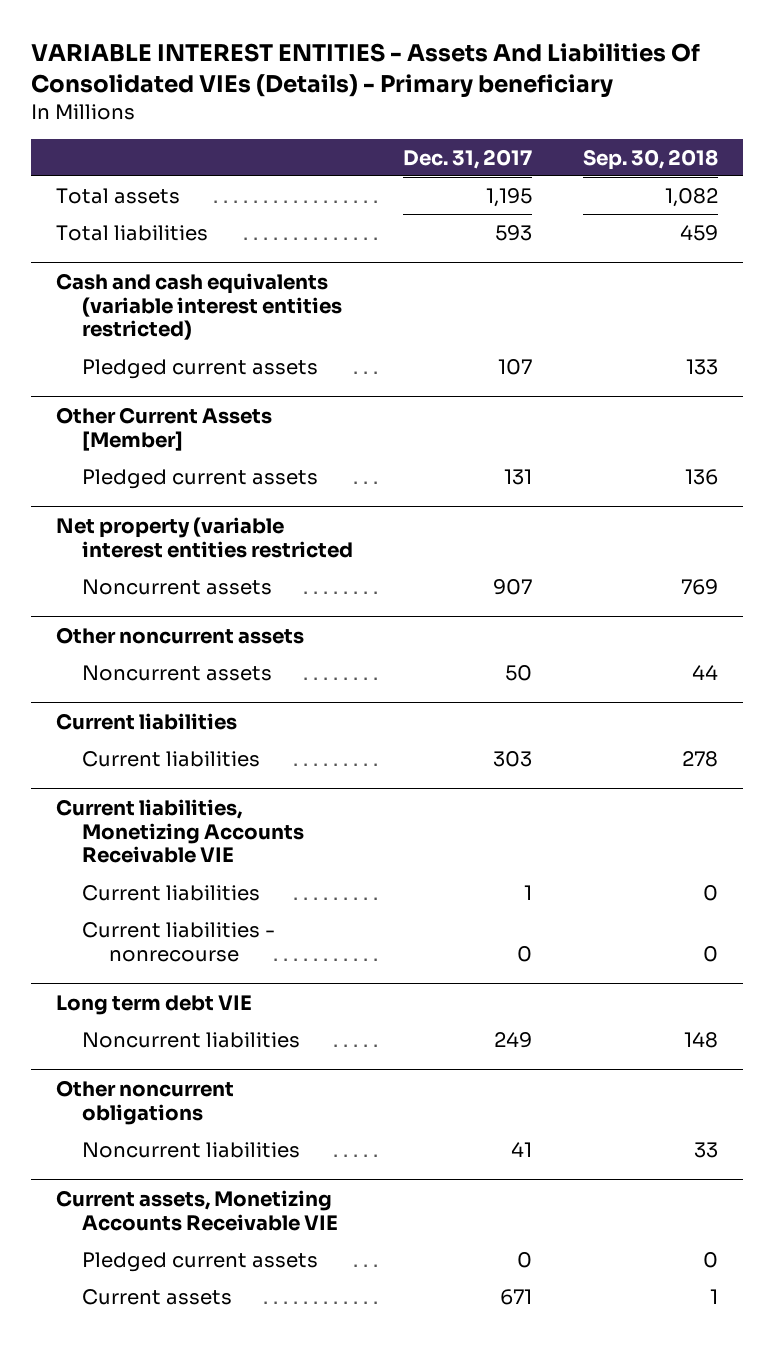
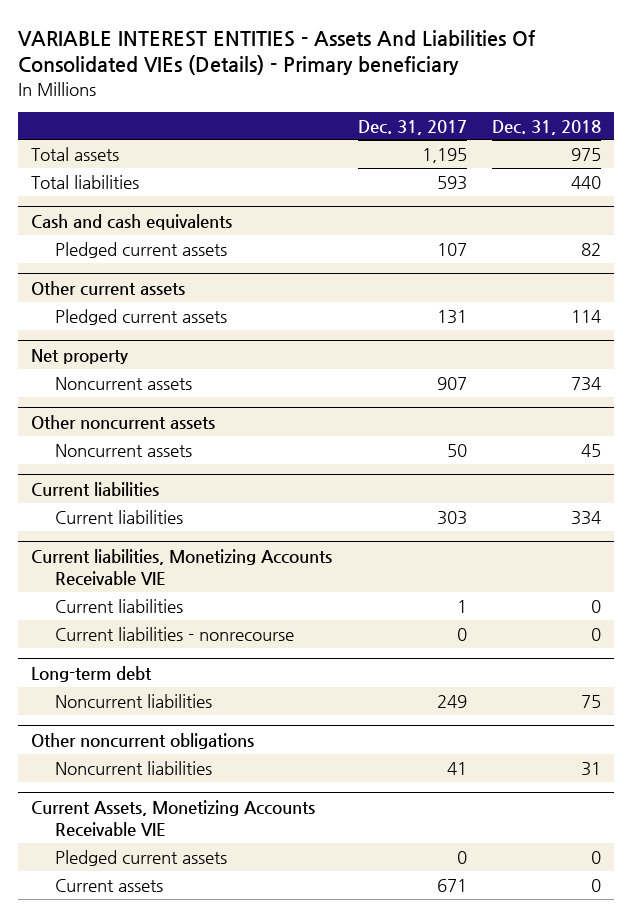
[582,148,718,170] Sep. 30, 2018 -> none
none -> [492,119,602,135] Dec. 31, 2018
[55,272,343,341] Cash and cash equivalents (variable interest entities restricted) -> [31,213,233,230] Cash and cash equivalents
[55,406,272,451] Other Current Assets [Member] -> [31,280,186,296] Other current assets
[55,516,354,558] Net property (variable interest entities restricted -> [31,348,129,364] Net property
[55,994,252,1015] Long term debt VIE -> [31,665,153,682] Long-term debt
[55,1189,339,1231] Current assets, Monetizing Accounts Receivable VIE -> [31,799,316,837] Current Assets, Monetizing Accounts Receivable VIE

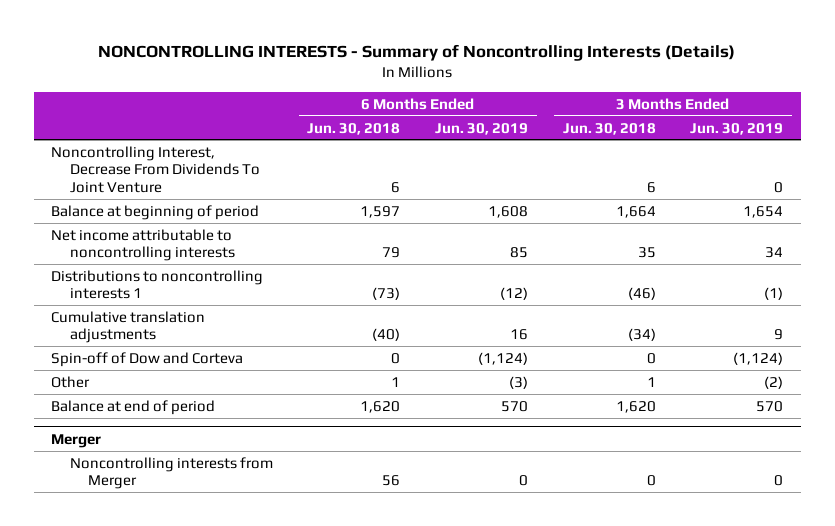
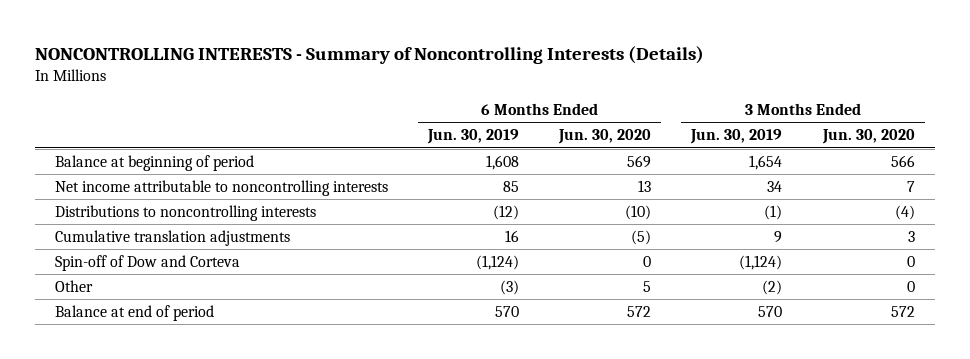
[307,122,401,135] Jun. 30, 2018 -> none
[562,122,656,135] Jun. 30, 2018 -> none
none -> [558,129,652,145] Jun. 30, 2020
none -> [821,129,915,145] Jun. 30, 2020
[51,145,260,194] Noncontrolling Interest, Decrease From Dividends To Joint Venture -> none
[51,269,264,300] Distributions to noncontrolling interests 1 -> [55,204,317,221] Distributions to noncontrolling interests
[51,433,102,448] Merger -> none
[69,456,273,490] Noncontrolling interests from Merger -> none

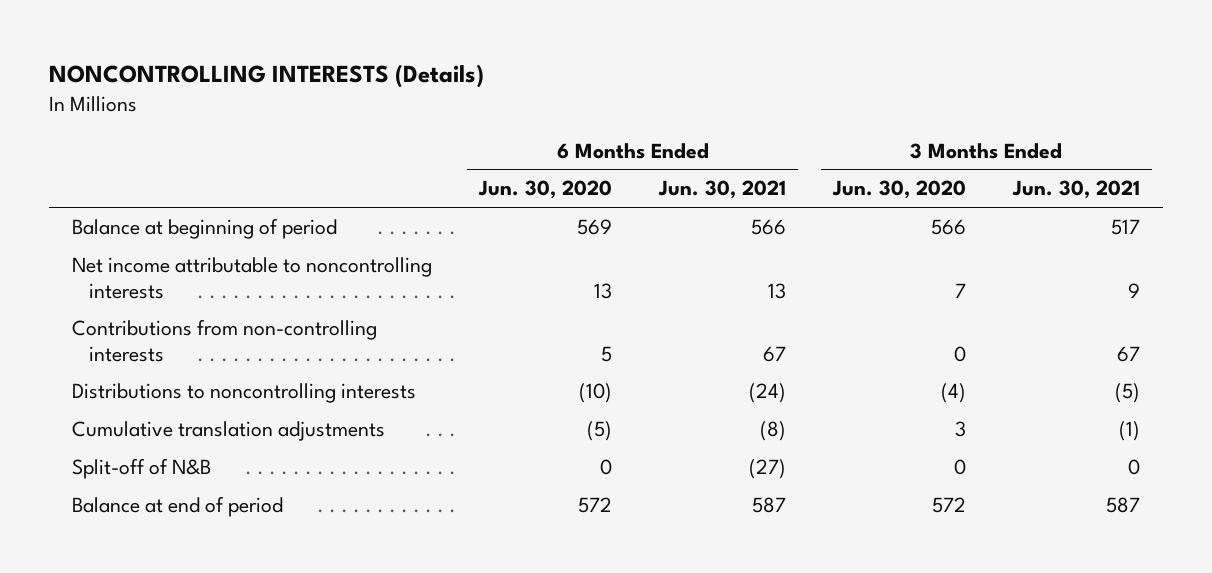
[35,45,705,64] NONCONTROLLING INTERESTS - Summary of Noncontrolling Interests (Details) -> [48,63,484,88] NONCONTROLLING INTERESTS (Details)
[427,129,520,145] Jun. 30, 2019 -> none
[690,129,783,145] Jun. 30, 2019 -> none
none -> [658,180,787,200] Jun. 30, 2021
none -> [1011,180,1140,200] Jun. 30, 2021
none -> [72,318,378,362] Contributions from non-controlling interests
[55,254,241,271] Spin-off of Dow and Corteva -> none
[55,279,94,292] Other -> none
none -> [72,457,212,479] Split-off of N&B

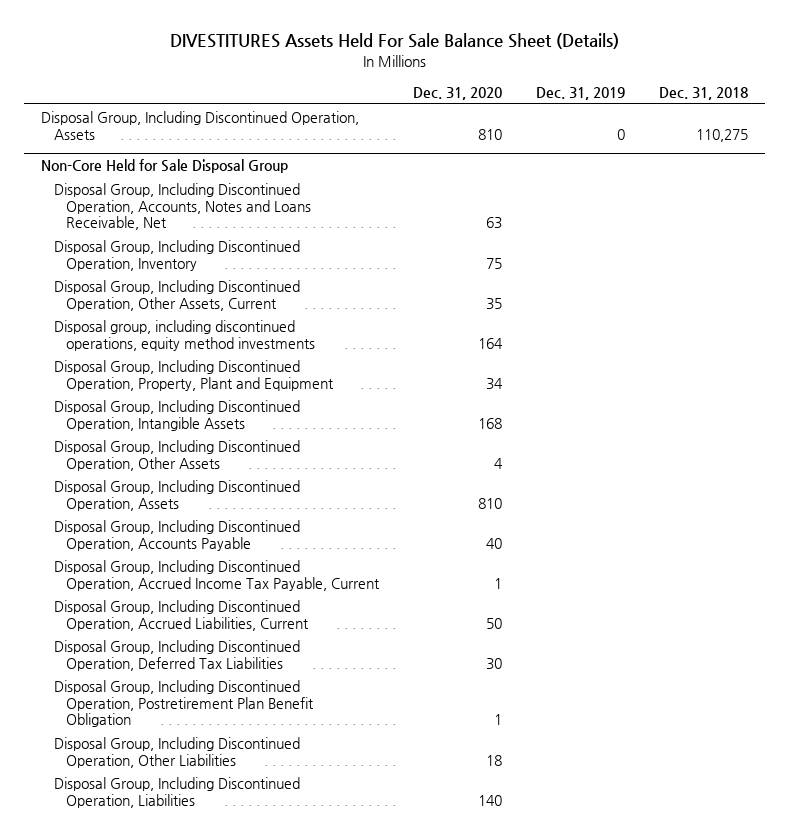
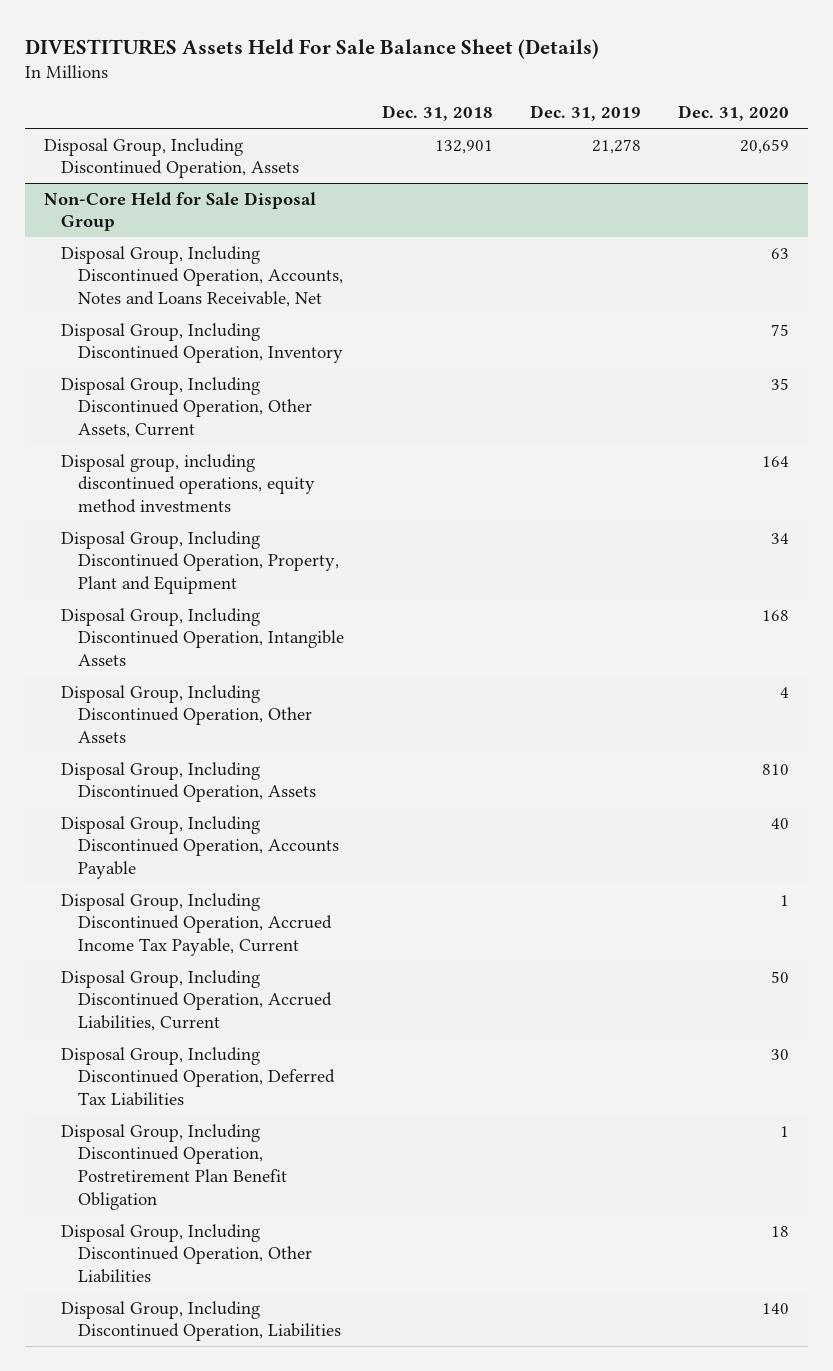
[478,128,503,140] 810 -> [740,138,790,154] 20,659
[617,128,626,140] 0 -> [591,138,641,154] 21,278
[696,128,749,142] 110,275 -> [434,139,493,154] 132,901

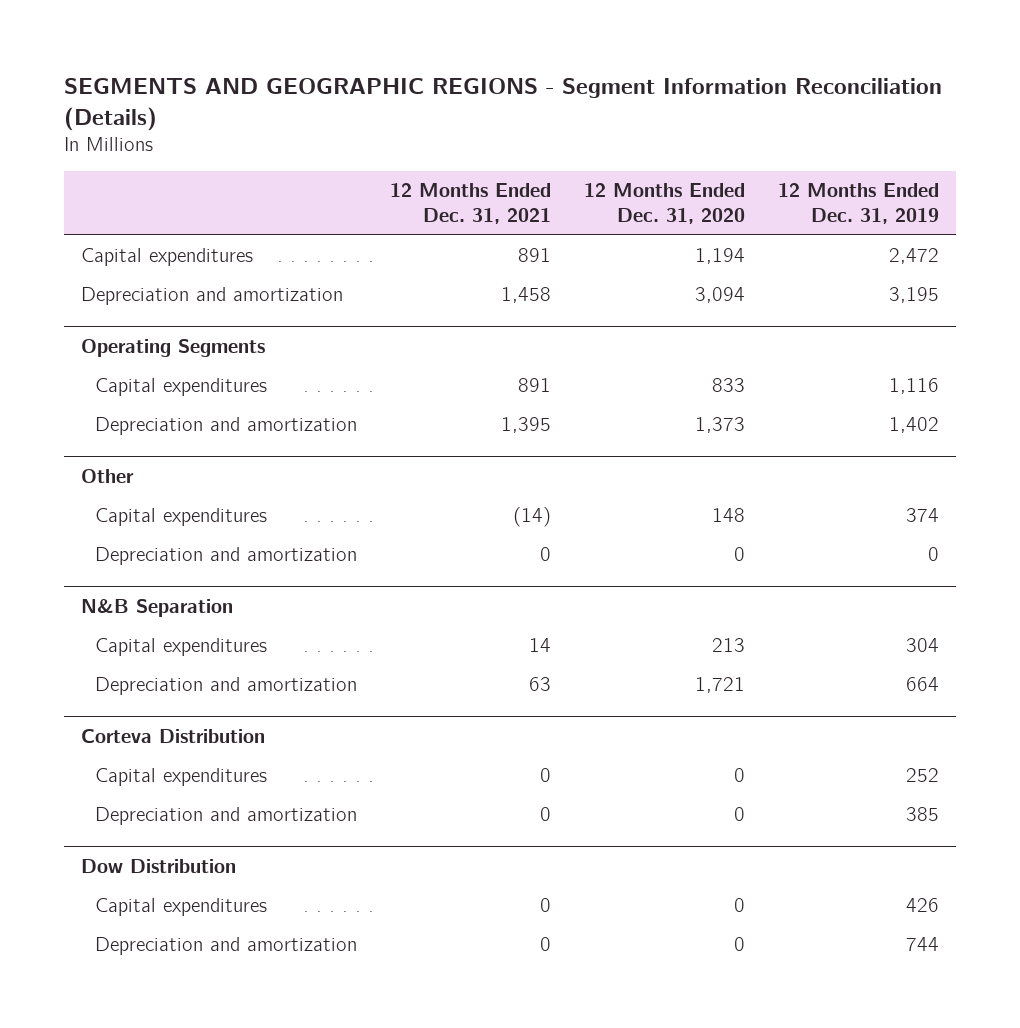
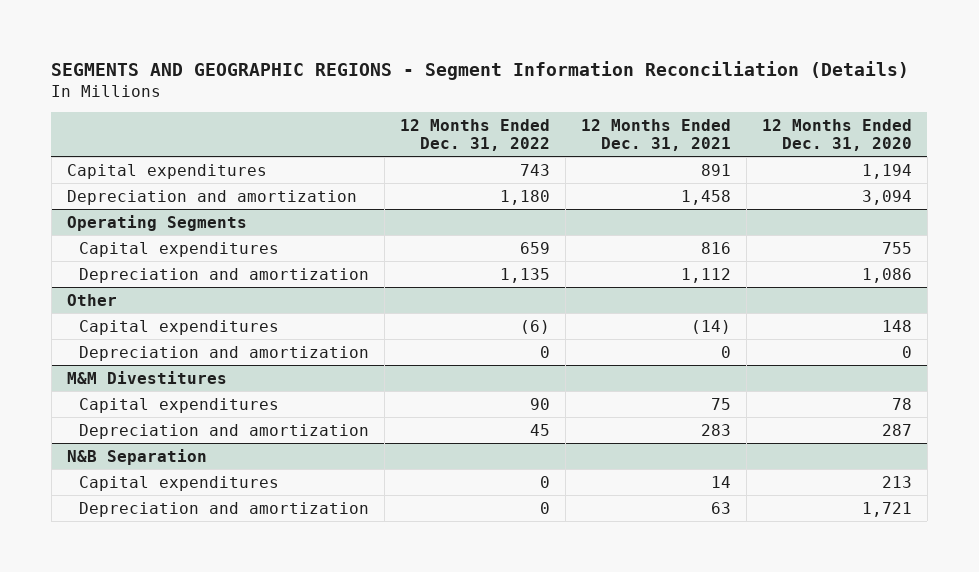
[778,182,940,224] 12 Months Ended Dec. 31, 2019 -> none
none -> [399,118,550,152] 12 Months Ended Dec. 31, 2022
[518,378,552,393] 891 -> [700,241,731,254] 816
[712,378,746,393] 833 -> [881,241,912,254] 755
[501,417,552,434] 1,395 -> [680,267,731,283] 1,112
[695,417,746,434] 1,373 -> [861,267,912,283] 1,086
none -> [66,370,227,384] M&M Divestitures
none -> [79,397,280,413] Capital expenditures
none -> [79,423,370,439] Depreciation and amortization
[80,728,265,743] Corteva Distribution -> none
[94,768,267,787] Capital expenditures -> none
[94,807,357,826] Depreciation and amortization -> none
[80,858,236,873] Dow Distribution -> none
[94,898,267,917] Capital expenditures -> none
[94,937,357,956] Depreciation and amortization -> none

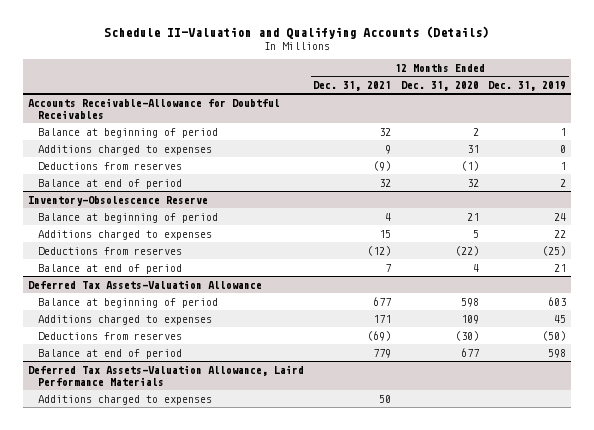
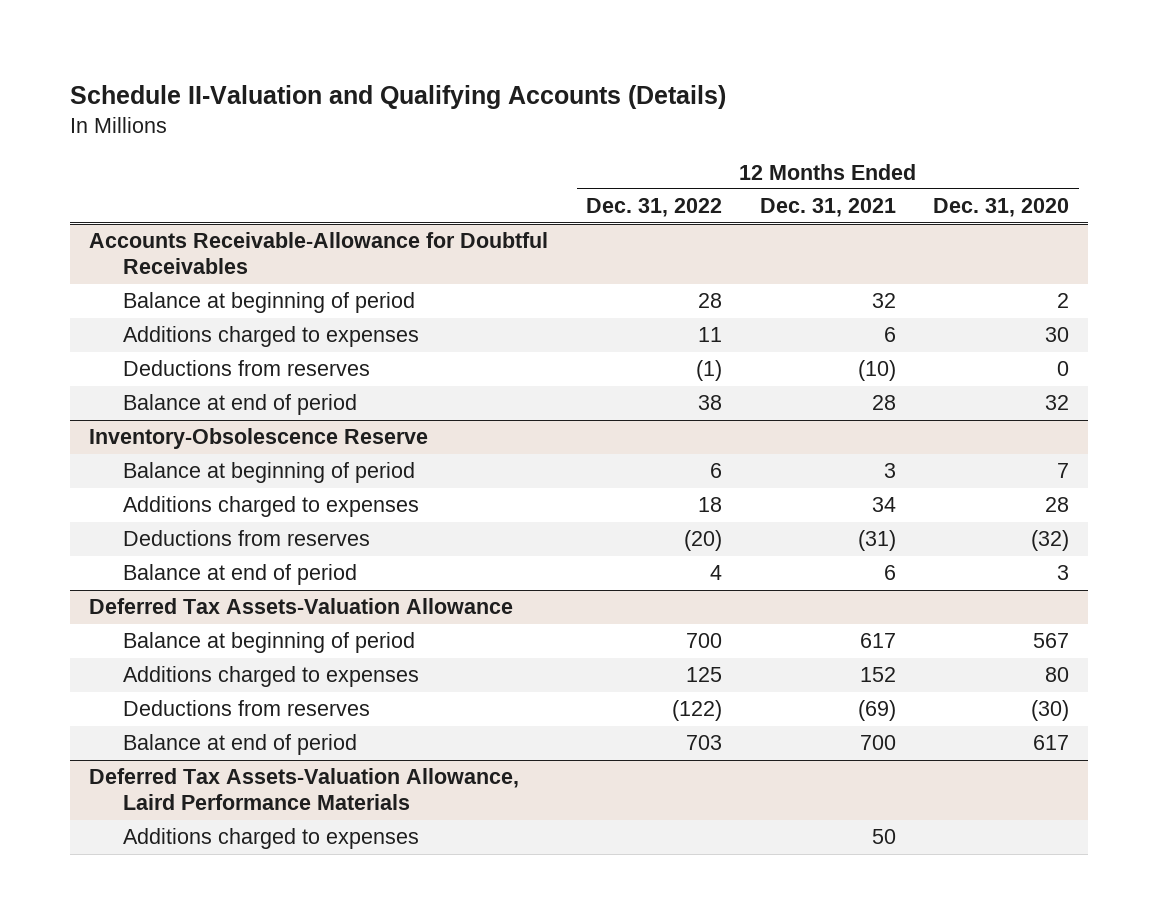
[488,80,567,91] Dec. 31, 2019 -> none
none -> [586,198,723,218] Dec. 31, 2022
[385,144,392,154] 9 -> [883,327,896,343] 6
[466,144,479,153] 31 -> [1045,327,1070,343] 30
[373,160,392,171] (9) -> [857,360,896,382] (10)
[460,160,479,171] (1) -> [1057,361,1070,377] 0
[379,178,392,187] 32 -> [871,395,896,411] 28
[385,212,392,221] 4 -> [883,463,896,479] 3
[466,212,479,221] 21 -> [1057,463,1070,479] 7
[379,229,392,238] 15 -> [871,497,896,513] 34
[472,229,479,238] 5 -> [1045,497,1070,513] 28
[367,245,392,256] (12) -> [857,530,896,552] (31)
[454,245,479,256] (22) -> [1031,530,1070,552] (32)
[385,263,392,272] 7 -> [883,565,896,581] 6
[472,263,479,272] 4 -> [1057,565,1070,581] 3
[373,296,392,306] 677 -> [859,633,896,649] 617
[460,297,479,307] 598 -> [1033,633,1070,649] 567
[373,314,392,323] 171 -> [859,667,896,683] 152
[460,314,479,324] 109 -> [1045,667,1070,683] 80
[373,348,392,358] 779 -> [859,735,896,751] 700
[460,347,479,357] 677 -> [1033,735,1070,751] 617

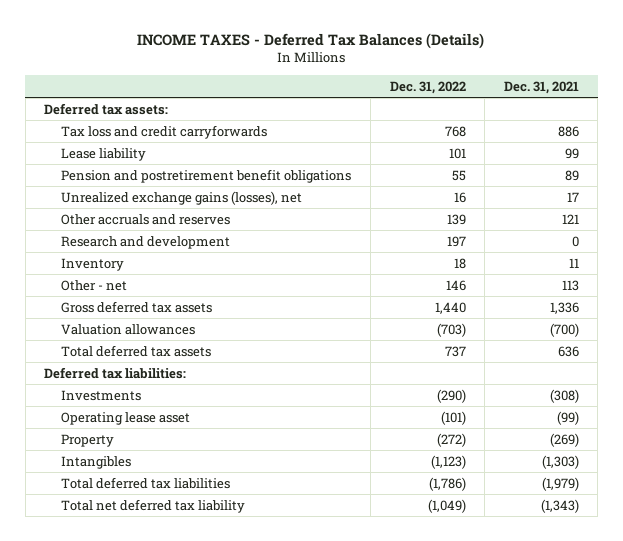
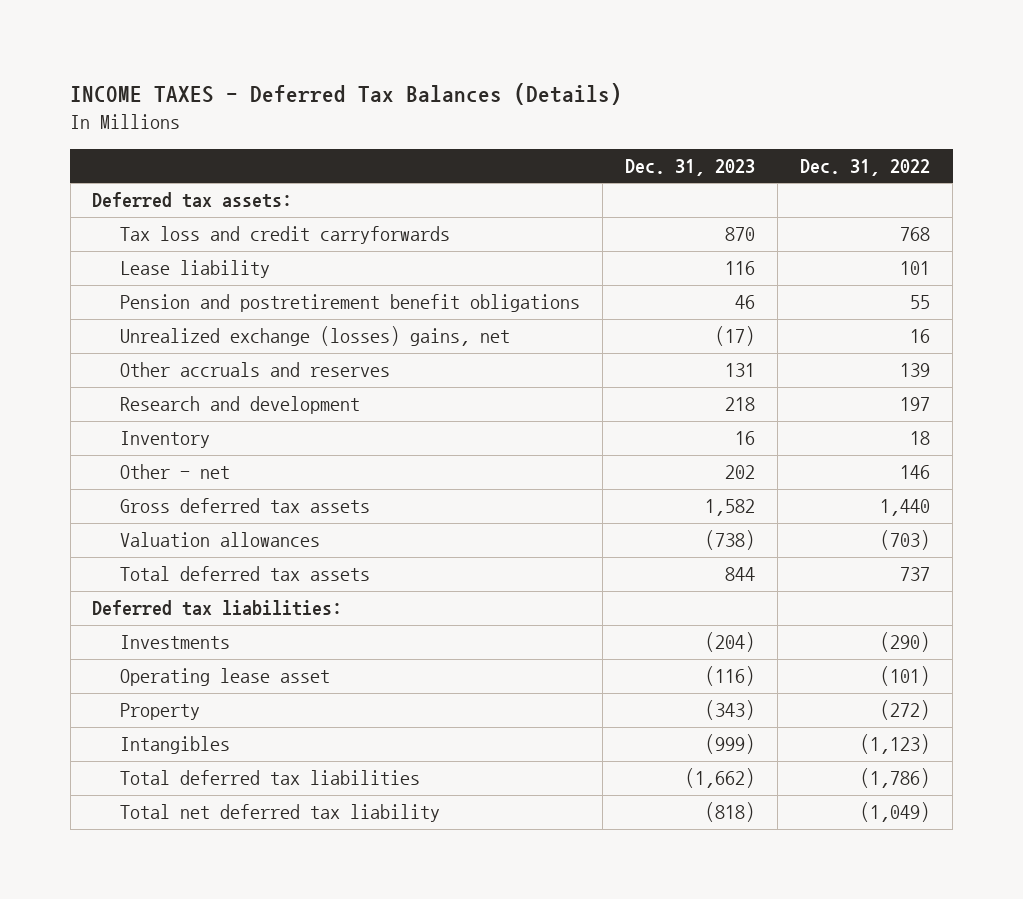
[503,80,579,94] Dec. 31, 2021 -> none
none -> [625,158,756,176] Dec. 31, 2023
[61,190,303,205] Unrealized exchange gains (losses), net -> [120,326,511,347] Unrealized exchange (losses) gains, net

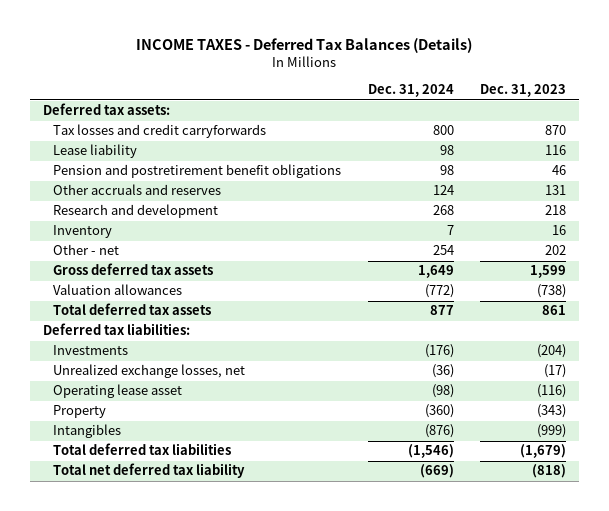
[800,158,931,176] Dec. 31, 2022 -> none
none -> [367,84,454,98] Dec. 31, 2024
[120,226,451,245] Tax loss and credit carryforwards -> [53,124,267,139] Tax losses and credit carryforwards
[120,326,511,347] Unrealized exchange (losses) gains, net -> none
[705,499,756,517] 1,582 -> [529,265,566,279] 1,599
[725,567,756,582] 844 -> [541,305,566,316] 861
none -> [53,364,246,379] Unrealized exchange losses, net
[685,768,756,789] (1,662) -> [519,444,566,459] (1,679)

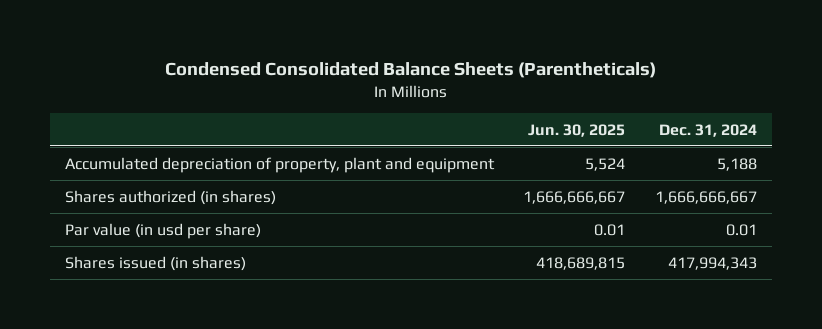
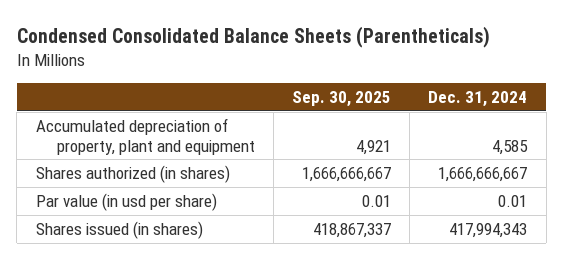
[528,123,626,137] Jun. 30, 2025 -> none
none -> [291,90,391,107] Sep. 30, 2025
[717,157,758,171] 5,188 -> [492,139,529,155] 4,585

